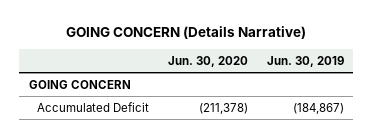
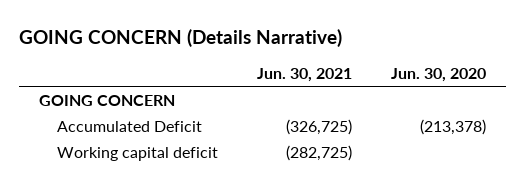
[266,55,344,67] Jun. 30, 2019 -> none
none -> [257,67,353,82] Jun. 30, 2021
[199,102,249,114] (211,378) -> [420,118,487,135] (213,378)
none -> [57,146,219,161] Working capital deficit

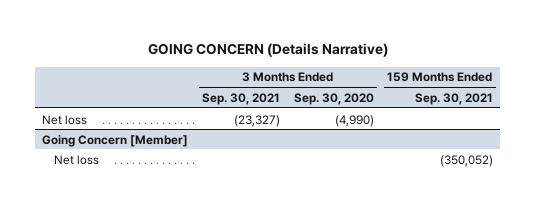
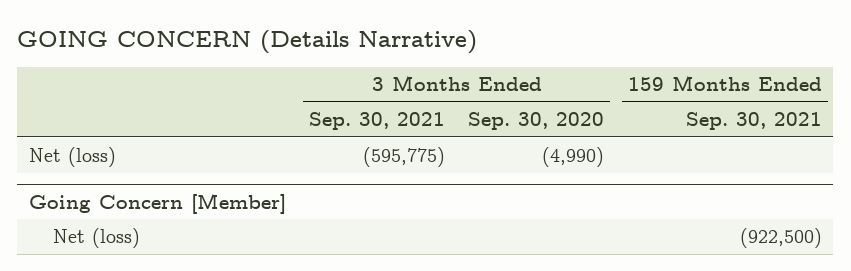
[42,114,88,125] Net loss -> [28,147,116,168] Net (loss)
[234,114,281,127] (23,327) -> [363,147,446,168] (595,775)
[54,154,100,165] Net loss -> [53,228,141,249] Net (loss)
[439,154,493,167] (350,052) -> [739,228,822,249] (922,500)

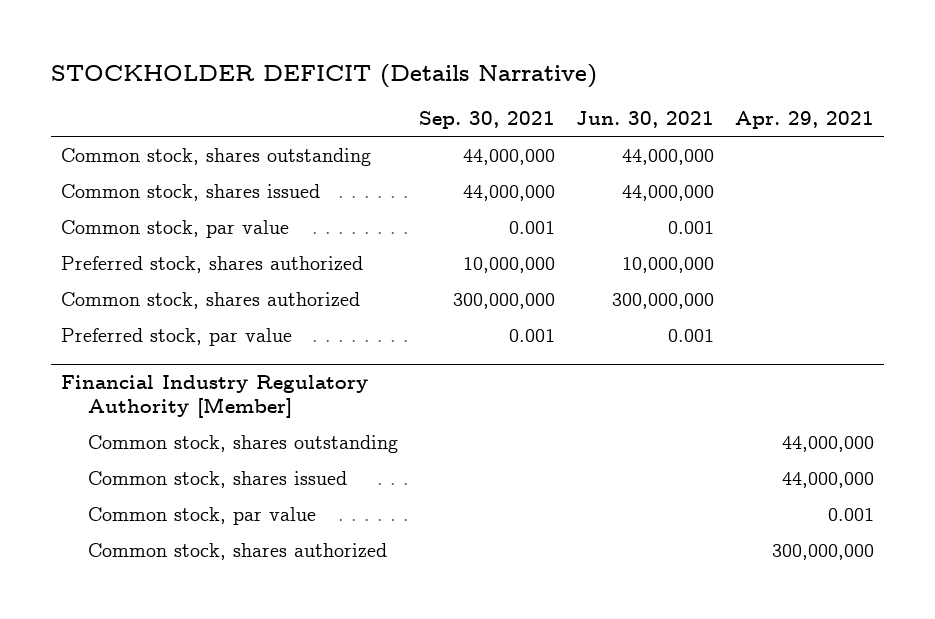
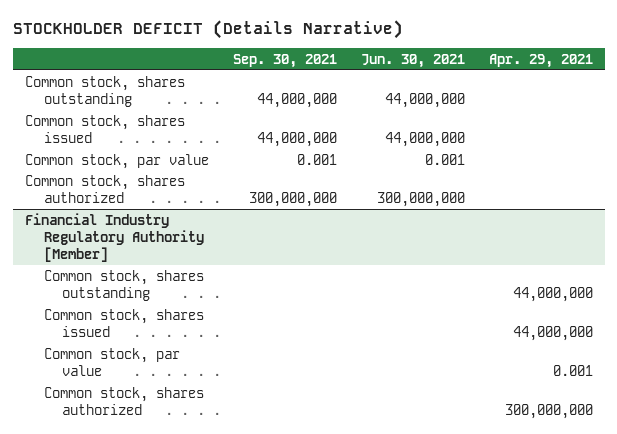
[61,255,364,273] Preferred stock, shares authorized -> none
[61,327,293,346] Preferred stock, par value -> none

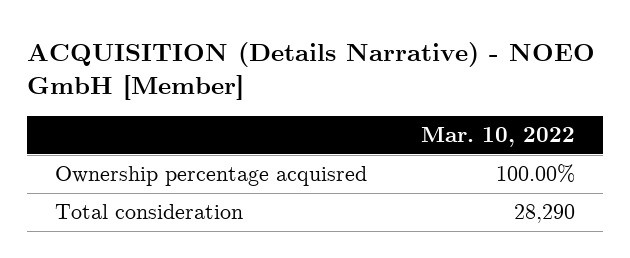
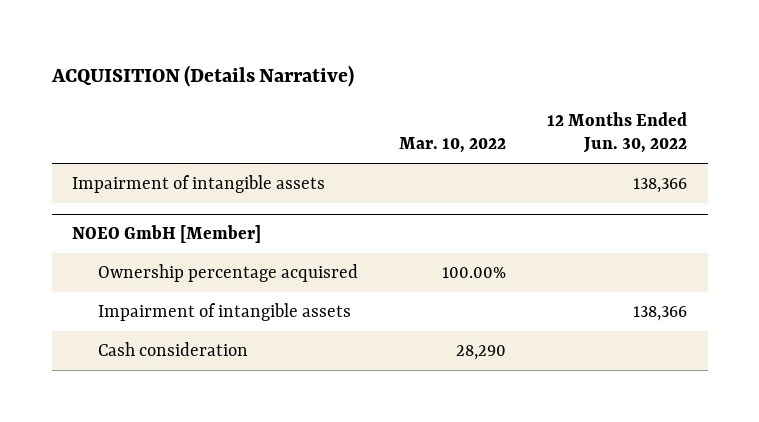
[27,41,596,101] ACQUISITION (Details Narrative) - NOEO GmbH [Member] -> [50,64,354,87] ACQUISITION (Details Narrative)
none -> [547,112,688,154] 12 Months Ended Jun. 30, 2022
[54,166,367,187] Ownership percentage acquisred -> none
[54,204,243,220] Total consideration -> none
none -> [72,174,326,193] Impairment of intangible assets
none -> [72,225,262,244] NOEO GmbH [Member]
none -> [97,263,358,282] Ownership percentage acquisred
none -> [97,302,351,321] Impairment of intangible assets
none -> [97,341,248,356] Cash consideration

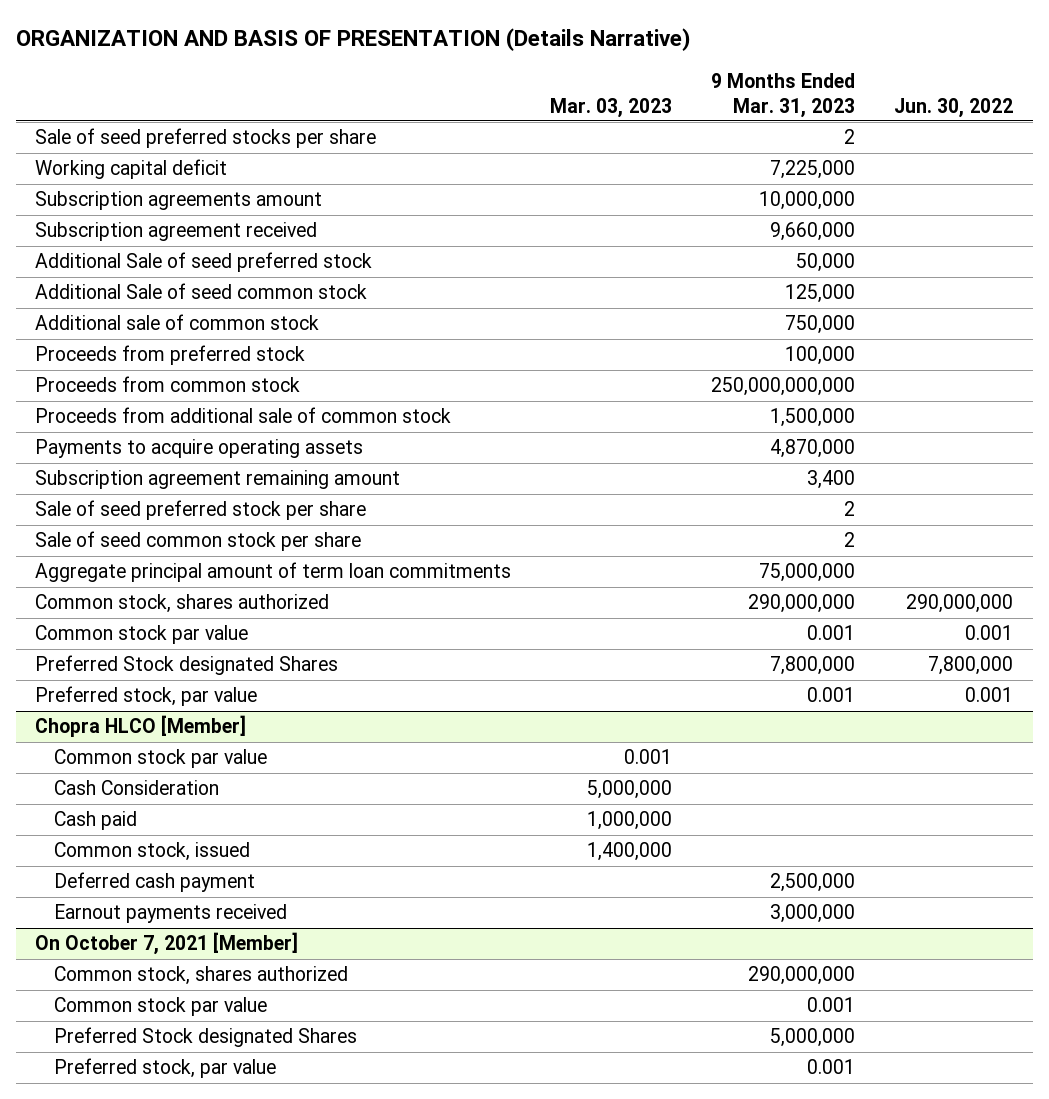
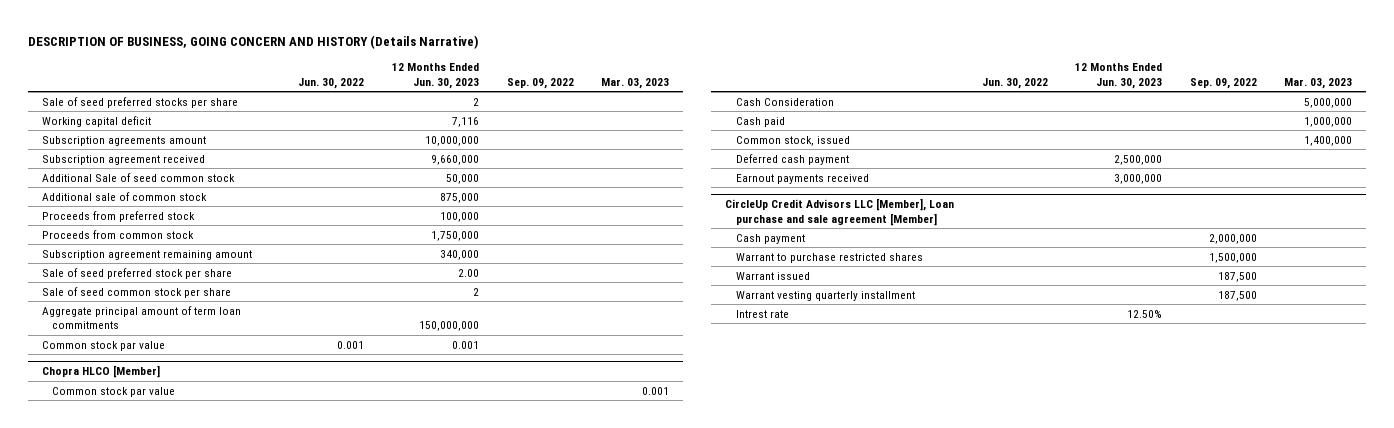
[16,28,691,52] ORGANIZATION AND BASIS OF PRESENTATION (Details Narrative) -> [28,34,479,49] DESCRIPTION OF BUSINESS, GOING CONCERN AND HISTORY (Details Narrative)
[711,72,856,118] 9 Months Ended Mar. 31, 2023 -> none
none -> [391,63,479,89] 12 Months Ended Jun. 30, 2023
none -> [506,77,574,89] Sep. 09, 2022
[35,252,373,273] Additional Sale of seed preferred stock -> none
[35,407,452,424] Proceeds from additional sale of common stock -> none
[35,439,364,459] Payments to acquire operating assets -> none
[35,594,330,614] Common stock, shares authorized -> none
[35,655,339,676] Preferred Stock designated Shares -> none
[35,686,258,707] Preferred stock, par value -> none
[35,932,299,956] On October 7, 2021 [Member] -> none
[54,966,349,986] Common stock, shares authorized -> none
[54,997,268,1017] Common stock par value -> none
[54,1027,358,1048] Preferred Stock designated Shares -> none
[54,1058,277,1079] Preferred stock, par value -> none
none -> [725,197,955,226] CircleUp Credit Advisors LLC [Member], Loan purchase and sale agreement [Member]
none -> [735,233,805,244] Cash payment
none -> [735,252,923,263] Warrant to purchase restricted shares
none -> [735,271,810,280] Warrant issued
none -> [735,290,915,301] Warrant vesting quarterly installment
none -> [735,309,789,318] Intrest rate

